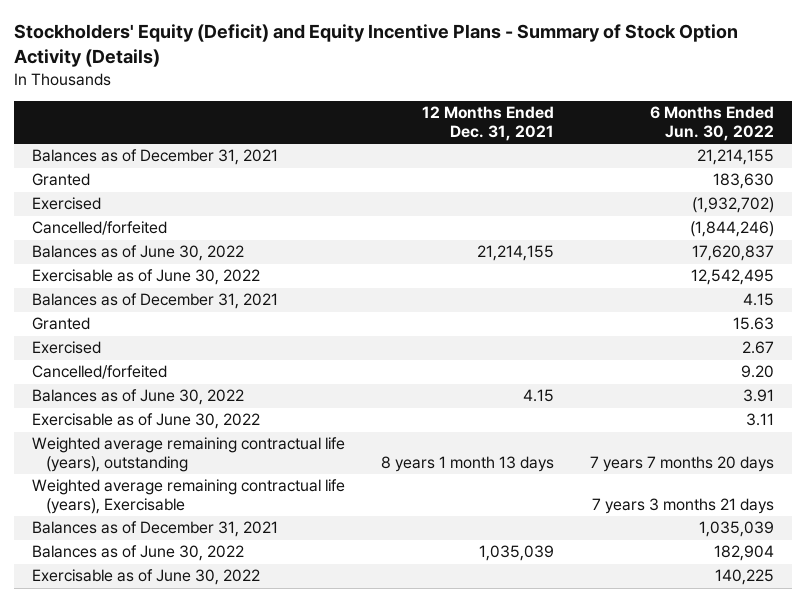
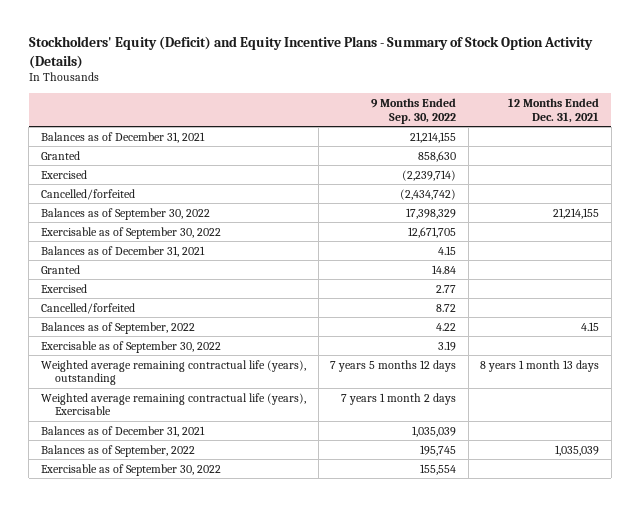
[649,106,774,142] 6 Months Ended Jun. 30, 2022 -> none
none -> [371,97,457,124] 9 Months Ended Sep. 30, 2022
[31,245,244,262] Balances as of June 30, 2022 -> [40,207,210,220] Balances as of September 30, 2022
[31,269,260,286] Exercisable as of June 30, 2022 -> [40,226,221,239] Exercisable as of September 30, 2022
[31,389,244,406] Balances as of June 30, 2022 -> [40,321,195,334] Balances as of September, 2022
[31,413,260,430] Exercisable as of June 30, 2022 -> [40,340,221,353] Exercisable as of September 30, 2022
[31,545,244,562] Balances as of June 30, 2022 -> [40,444,195,457] Balances as of September, 2022
[31,569,260,586] Exercisable as of June 30, 2022 -> [40,463,221,476] Exercisable as of September 30, 2022

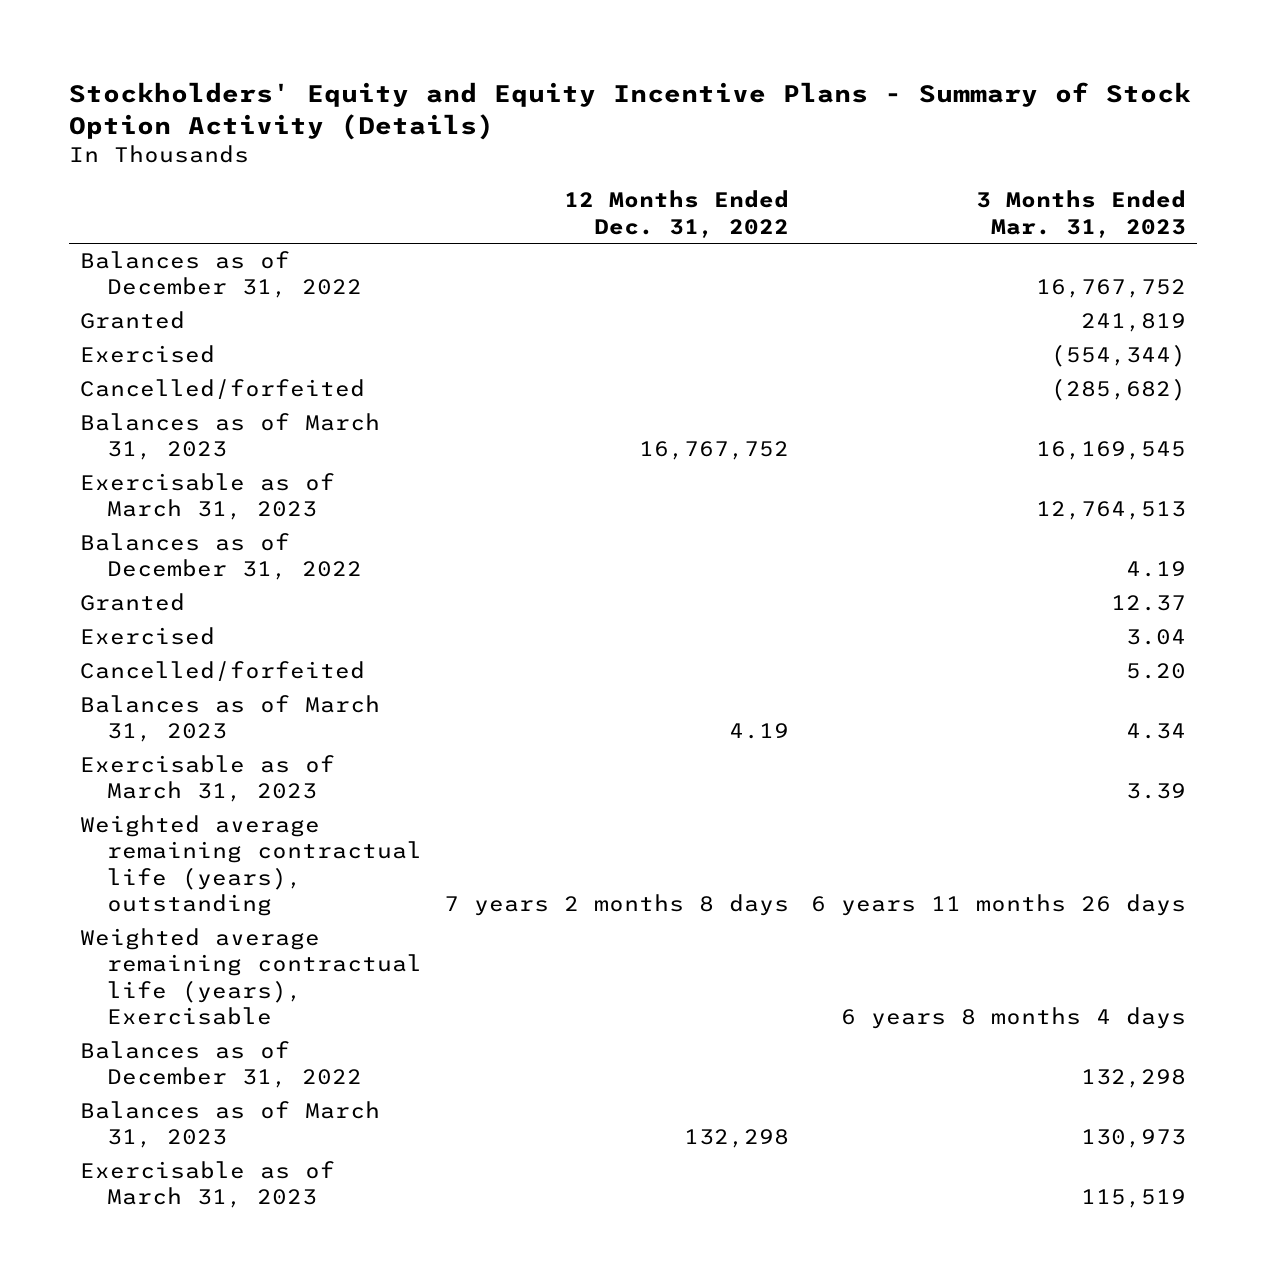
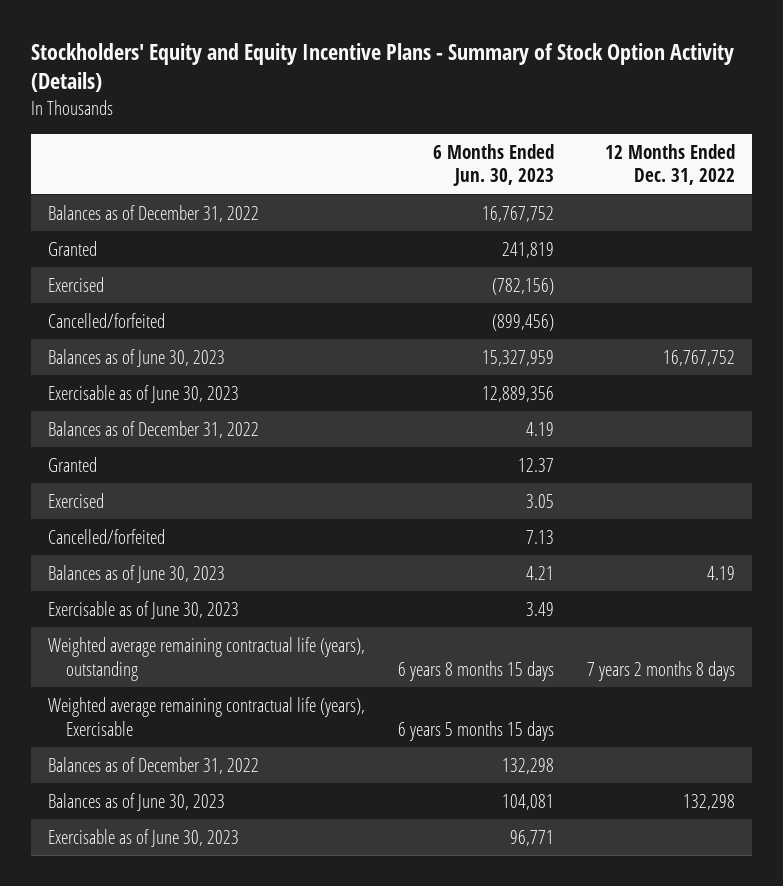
[976,190,1187,238] 3 Months Ended Mar. 31, 2023 -> none
none -> [432,143,554,187] 6 Months Ended Jun. 30, 2023
[80,413,381,461] Balances as of March 31, 2023 -> [47,348,225,367] Balances as of June 30, 2023
[80,473,336,521] Exercisable as of March 31, 2023 -> [47,384,239,403] Exercisable as of June 30, 2023
[80,695,381,743] Balances as of March 31, 2023 -> [47,564,225,583] Balances as of June 30, 2023
[80,755,336,803] Exercisable as of March 31, 2023 -> [47,600,239,619] Exercisable as of June 30, 2023
[80,1101,381,1149] Balances as of March 31, 2023 -> [47,792,225,811] Balances as of June 30, 2023
[80,1161,336,1209] Exercisable as of March 31, 2023 -> [47,828,239,847] Exercisable as of June 30, 2023

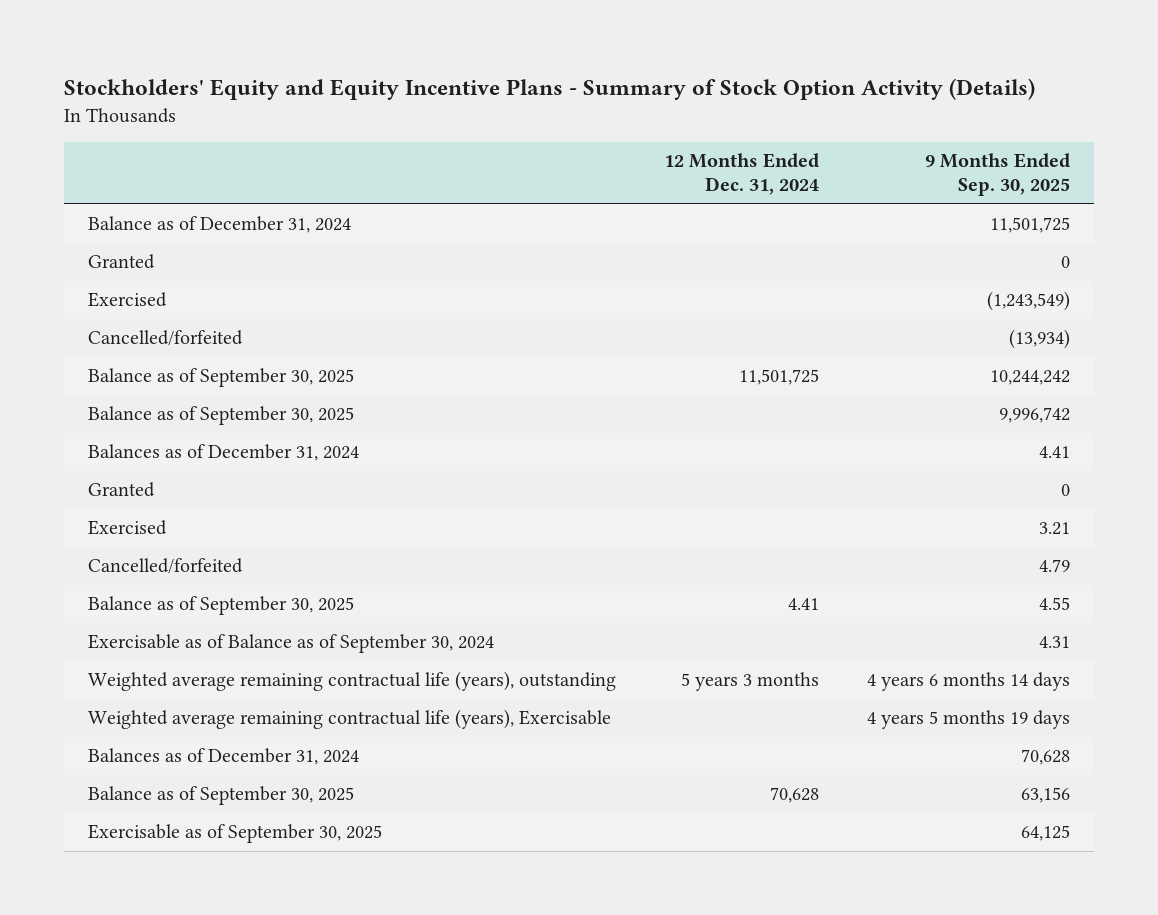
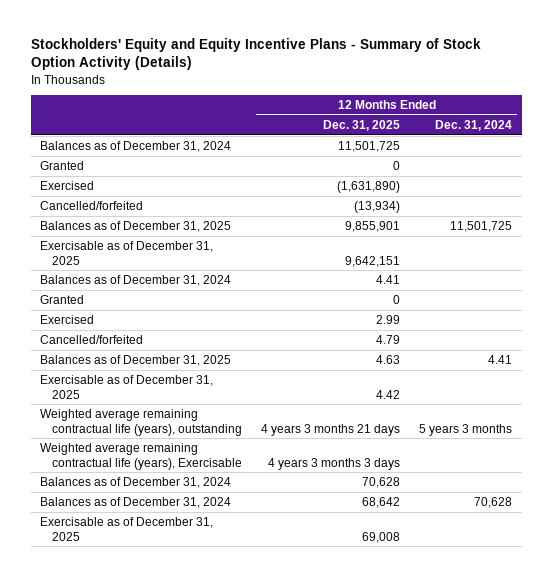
[924,153,1070,196] 9 Months Ended Sep. 30, 2025 -> none
none -> [322,119,400,131] Dec. 31, 2025
[88,216,352,234] Balance as of December 31, 2024 -> [40,140,232,152] Balances as of December 31, 2024
[88,368,355,388] Balance as of September 30, 2025 -> [40,220,232,232] Balances as of December 31, 2025
[88,406,355,426] Balance as of September 30, 2025 -> [40,240,214,265] Exercisable as of December 31, 2025
[88,596,355,616] Balance as of September 30, 2025 -> [40,354,232,366] Balances as of December 31, 2025
[88,634,495,654] Exercisable as of Balance as of September 30, 2024 -> [40,374,214,399] Exercisable as of December 31, 2025
[88,786,355,806] Balance as of September 30, 2025 -> [40,496,232,508] Balances as of December 31, 2024
[88,824,383,844] Exercisable as of September 30, 2025 -> [40,516,214,541] Exercisable as of December 31, 2025

